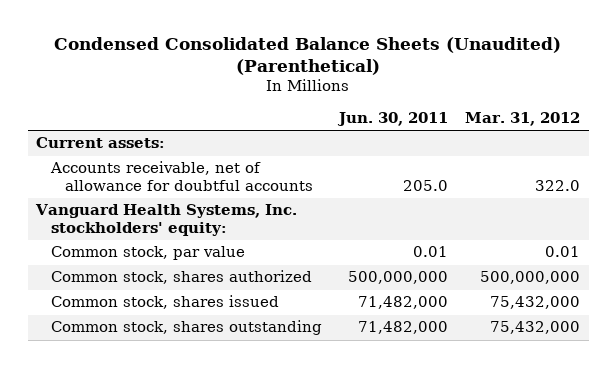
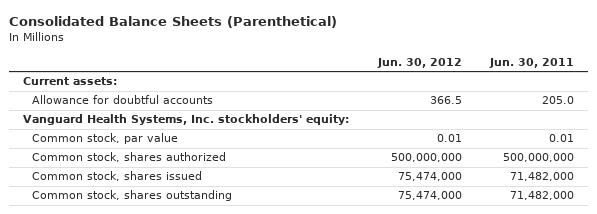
[54,37,562,76] Condensed Consolidated Balance Sheets (Unaudited) (Parenthetical) -> [9,16,338,29] Consolidated Balance Sheets (Parenthetical)
[465,112,581,127] Mar. 31, 2012 -> none
none -> [376,57,462,68] Jun. 30, 2012
[49,161,314,191] Accounts receivable, net of allowance for doubtful accounts -> [32,95,214,105] Allowance for doubtful accounts

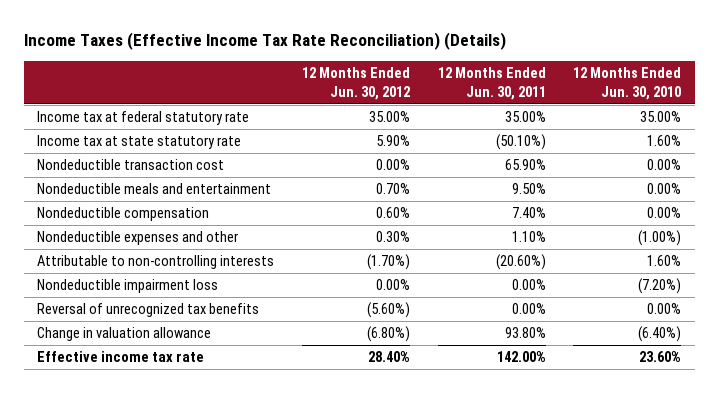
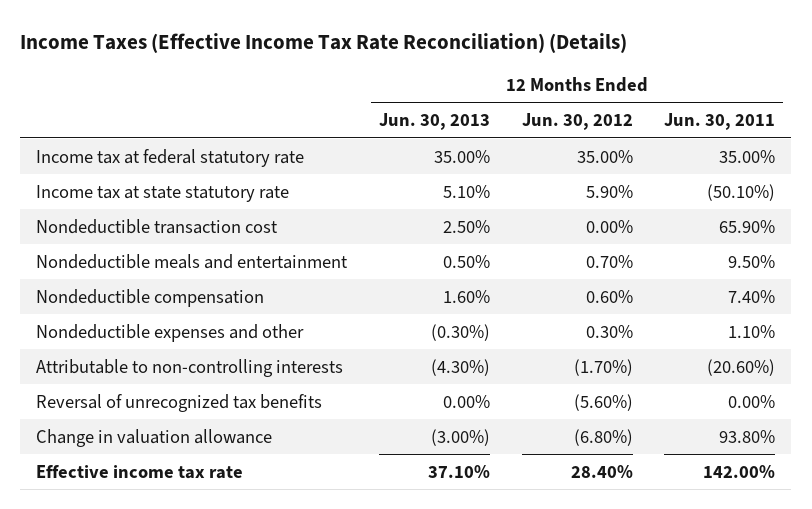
[573,67,682,101] 12 Months Ended Jun. 30, 2010 -> none
none -> [378,113,490,131] Jun. 30, 2013
[37,279,219,294] Nondeductible impairment loss -> none

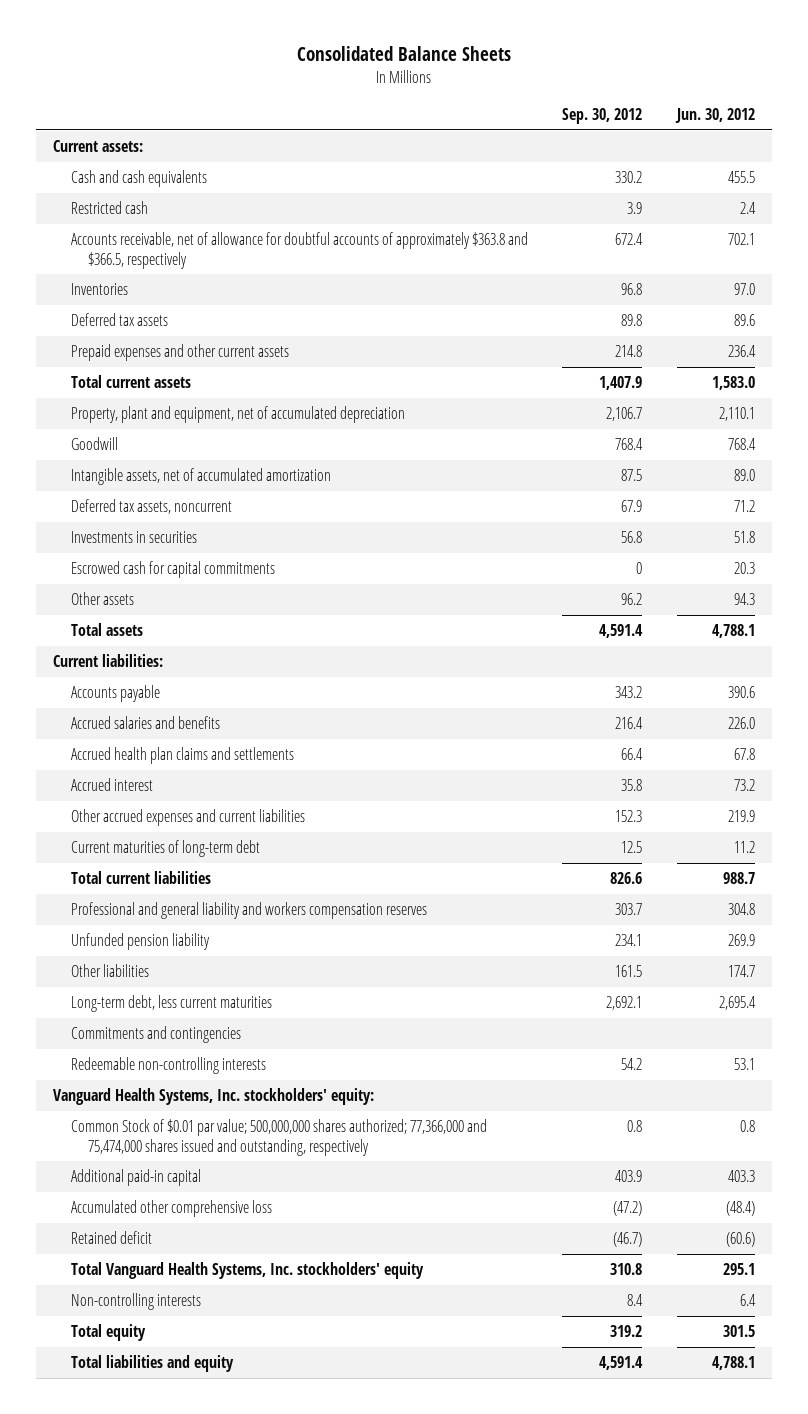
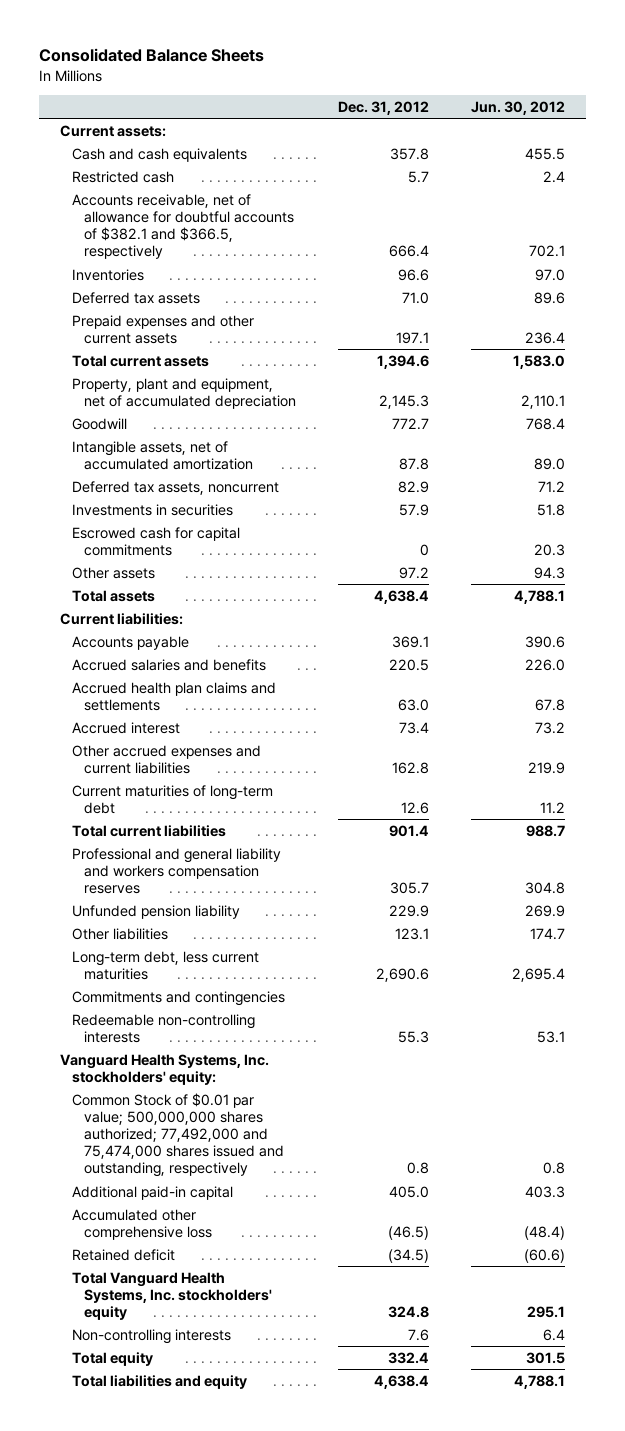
[562,107,643,124] Sep. 30, 2012 -> none
none -> [338,100,430,115] Dec. 31, 2012
[70,232,528,269] Accounts receivable, net of allowance for doubtful accounts of approximately $363.8 and $366.5, respectively -> [71,193,295,260] Accounts receivable, net of allowance for doubtful accounts of $382.1 and $366.5, respectively
[70,1119,487,1156] Common Stock of $0.01 par value; 500,000,000 shares authorized; 77,366,000 and 75,474,000 shares issued and outstanding, respectively -> [71,1092,285,1178] Common Stock of $0.01 par value; 500,000,000 shares authorized; 77,492,000 and 75,474,000 shares issued and outstanding, respectively

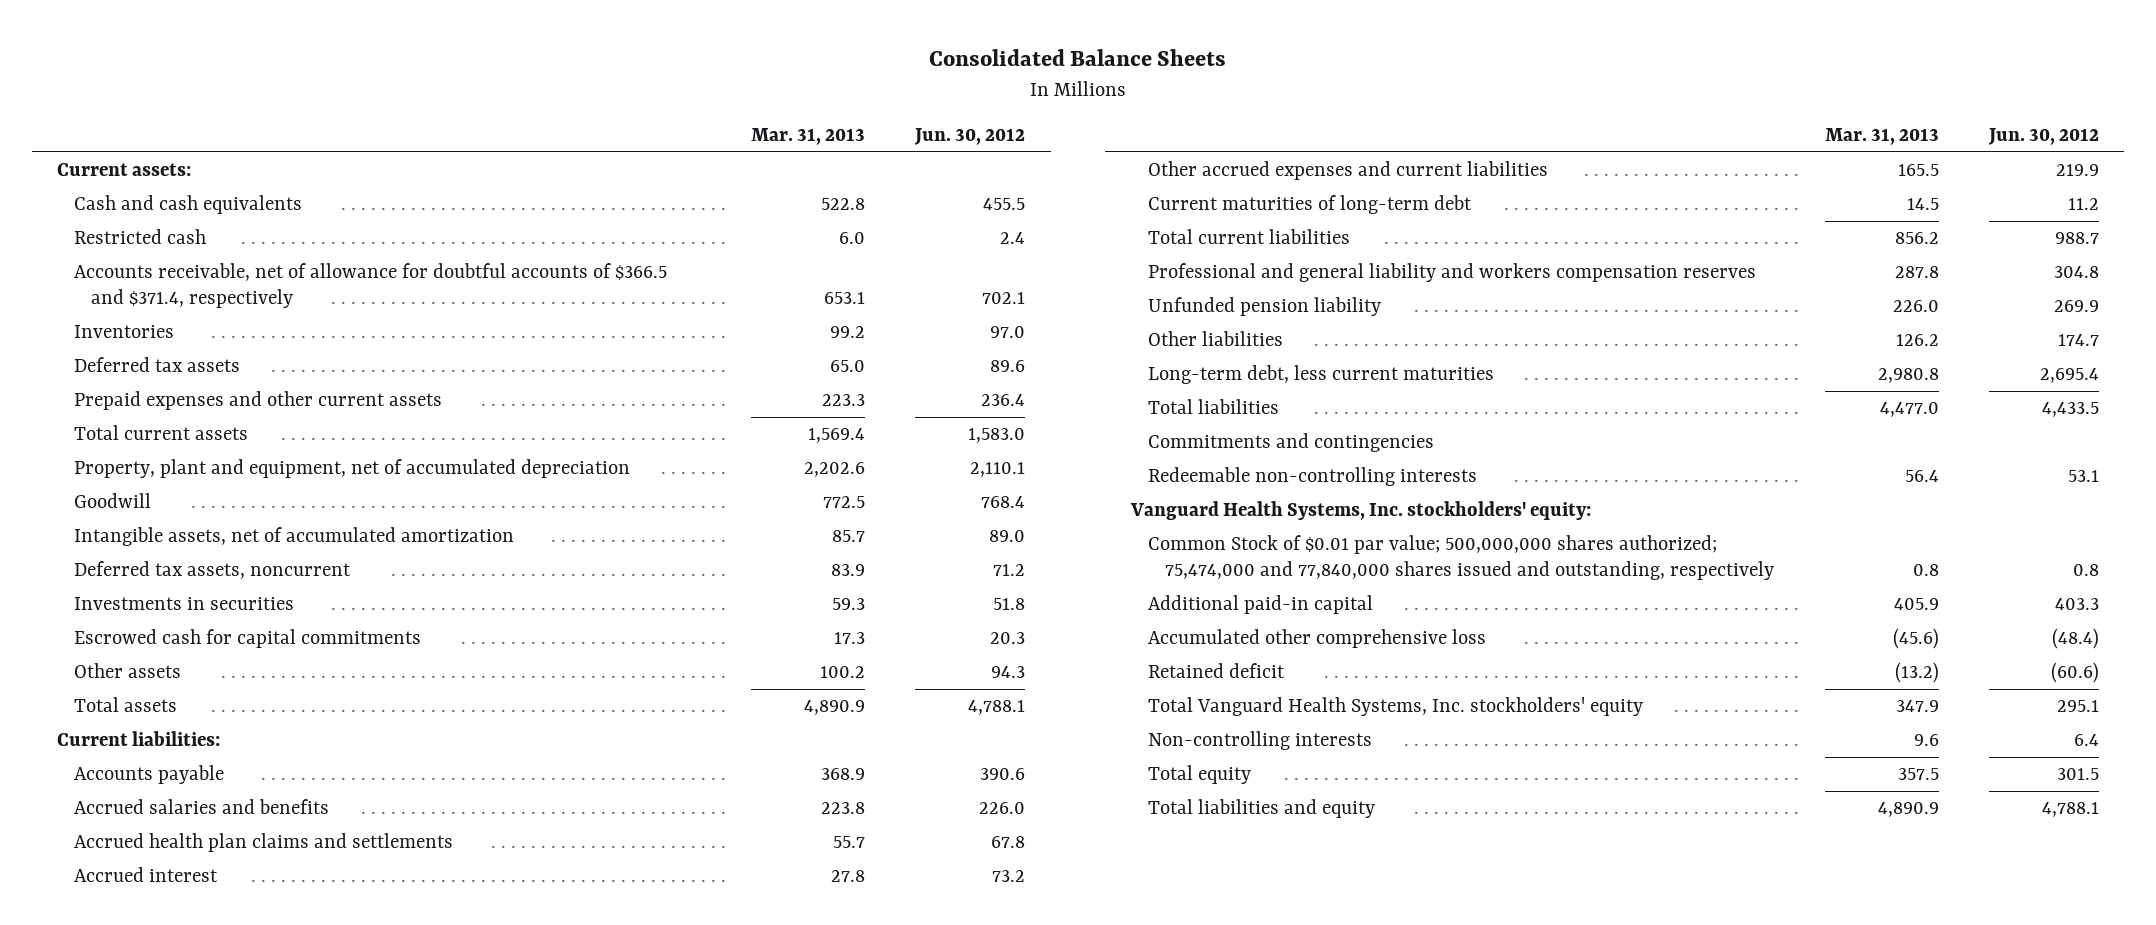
[338,100,430,115] Dec. 31, 2012 -> none
none -> [750,127,865,145] Mar. 31, 2013
[71,193,295,260] Accounts receivable, net of allowance for doubtful accounts of $382.1 and $366.5, respectively -> [74,263,668,309] Accounts receivable, net of allowance for doubtful accounts of $366.5 and $371.4, respectively
none -> [1147,399,1279,415] Total liabilities
[71,1092,285,1178] Common Stock of $0.01 par value; 500,000,000 shares authorized; 77,492,000 and 75,474,000 shares issued and outstanding, respectively -> [1147,535,1775,581] Common Stock of $0.01 par value; 500,000,000 shares authorized; 75,474,000 and 77,840,000 shares issued and outstanding, respectively

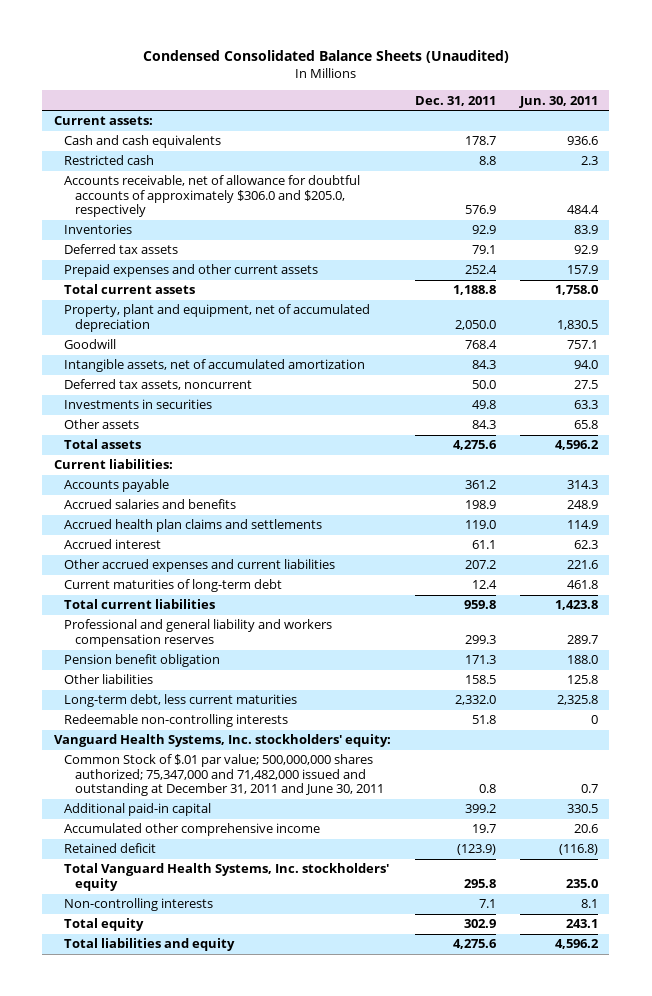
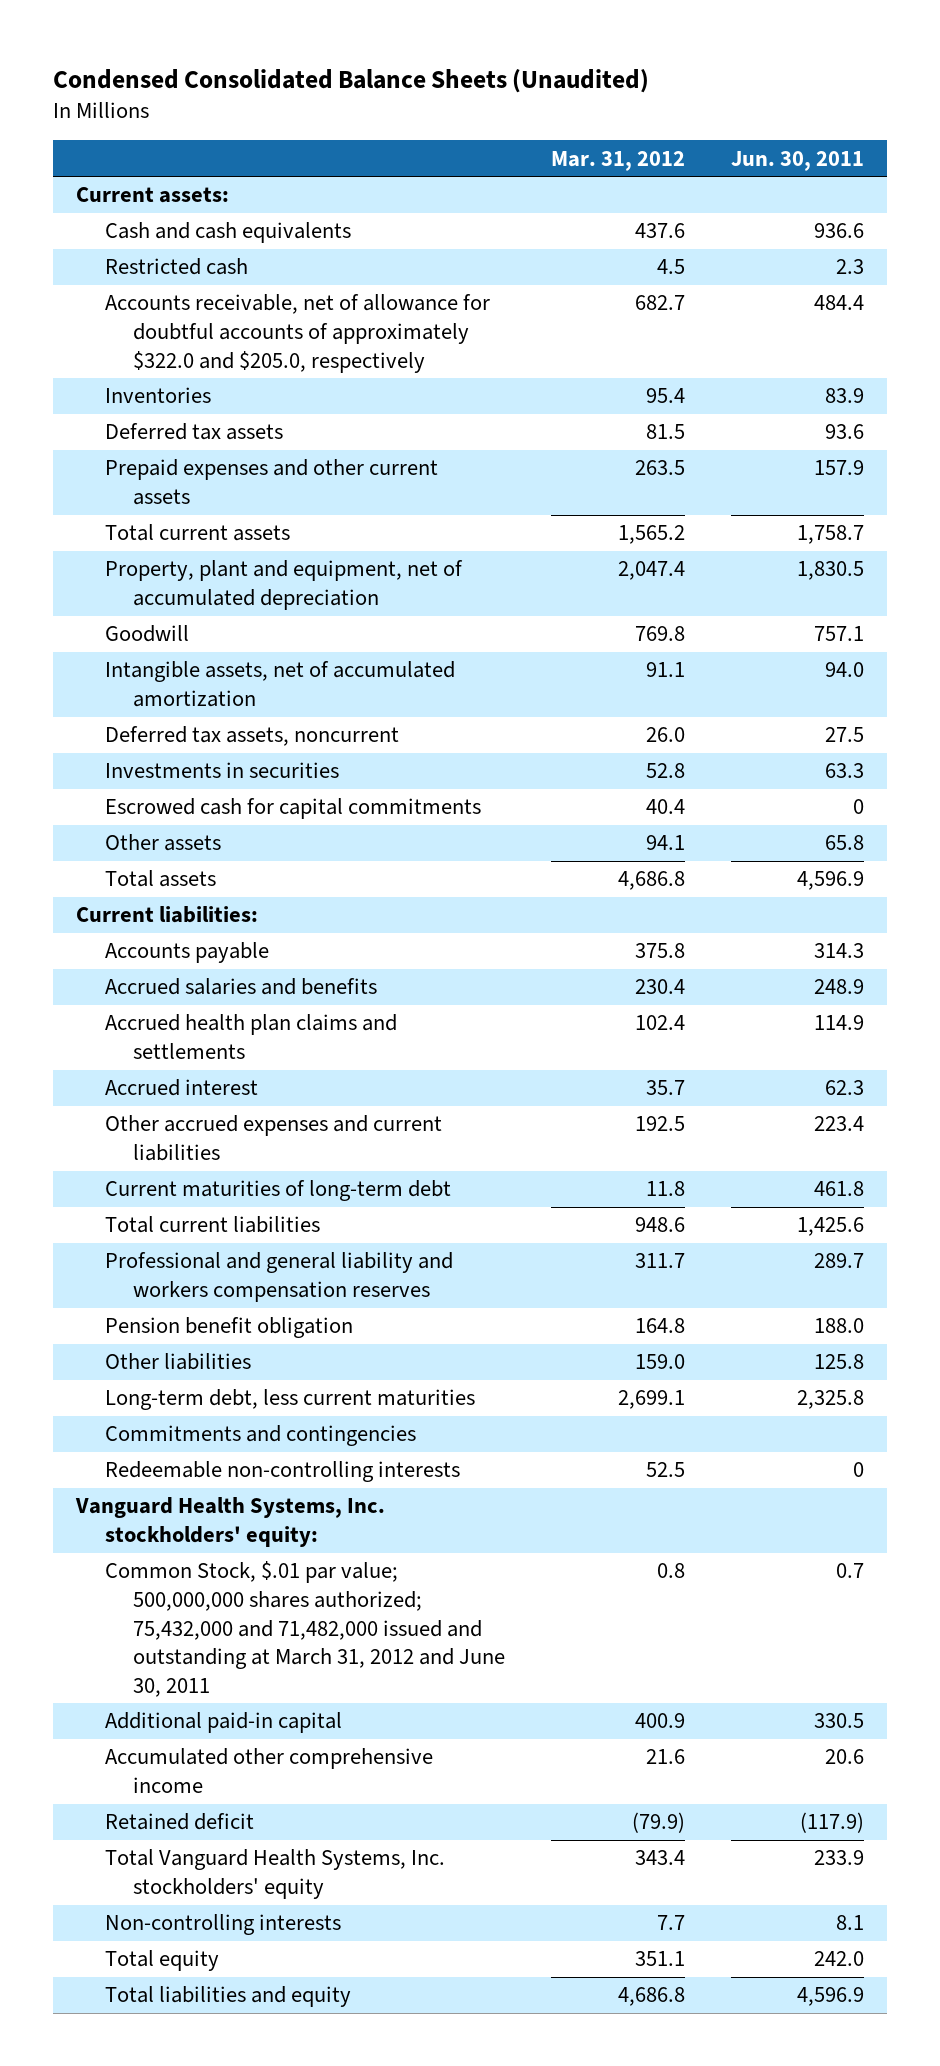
[414,95,496,106] Dec. 31, 2011 -> none
none -> [551,150,686,171] Mar. 31, 2012
[64,175,361,218] Accounts receivable, net of allowance for doubtful accounts of approximately $306.0 and $205.0, respectively -> [104,294,490,373] Accounts receivable, net of allowance for doubtful accounts of approximately $322.0 and $205.0, respectively
[573,245,598,255] 92.9 -> [825,424,865,440] 93.6
[554,285,598,296] 1,758.0 -> [797,525,865,545] 1,758.7
none -> [104,798,481,820] Escrowed cash for capital commitments
[554,440,599,451] 4,596.2 -> [797,871,865,891] 4,596.9
[566,560,598,570] 221.6 -> [814,1116,865,1132] 223.4
[554,600,598,611] 1,423.8 -> [797,1217,865,1237] 1,425.6
none -> [104,1425,416,1447] Commitments and contingencies
[64,754,384,797] Common Stock of $.01 par value; 500,000,000 shares authorized; 75,347,000 and 71,482,000 issued and outstanding at December 31, 2011 and June 30, 2011 -> [104,1561,505,1697] Common Stock, $.01 par value; 500,000,000 shares authorized; 75,432,000 and 71,482,000 issued and outstanding at March 31, 2012 and June 30, 2011
[558,844,598,856] (116.8) -> [800,1812,865,1834] (117.9)
[565,878,598,888] 235.0 -> [814,1850,865,1866] 233.9
[565,919,598,929] 243.1 -> [814,1951,865,1967] 242.0
[554,939,599,950] 4,596.2 -> [797,1987,865,2007] 4,596.9

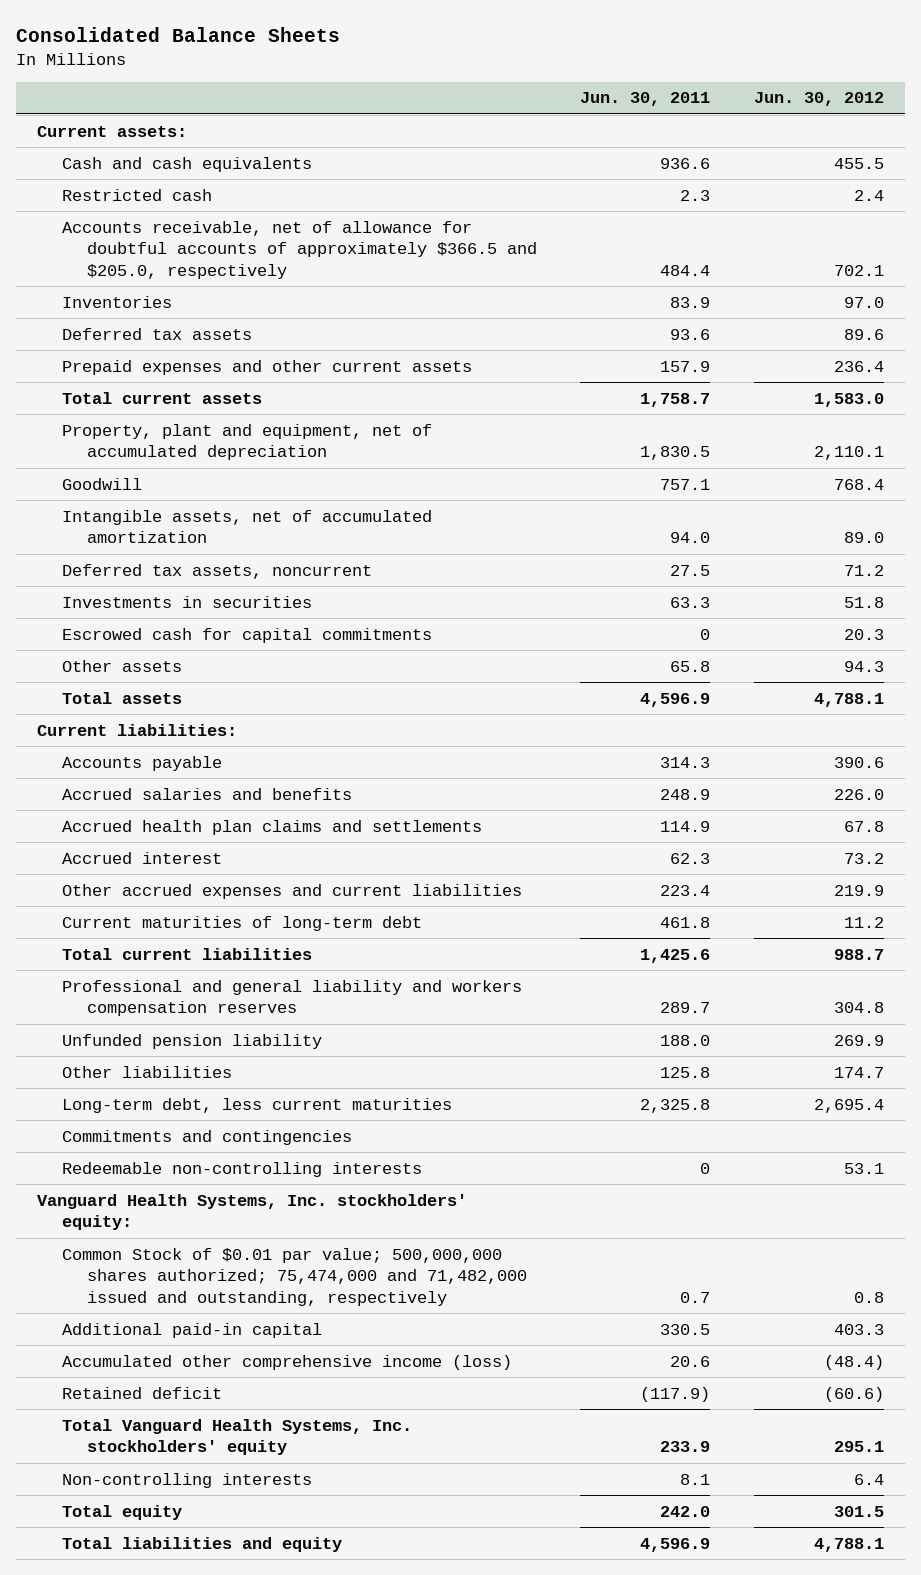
[53,68,650,93] Condensed Consolidated Balance Sheets (Unaudited) -> [15,26,340,42] Consolidated Balance Sheets
[551,150,686,171] Mar. 31, 2012 -> none
none -> [753,92,884,107] Jun. 30, 2012
[104,294,490,373] Accounts receivable, net of allowance for doubtful accounts of approximately $322.0 and $205.0, respectively -> [62,220,537,279] Accounts receivable, net of allowance for doubtful accounts of approximately $366.5 and $205.0, respectively
[104,1317,353,1339] Pension benefit obligation -> [62,1033,323,1049] Unfunded pension liability
[104,1561,505,1697] Common Stock, $.01 par value; 500,000,000 shares authorized; 75,432,000 and 71,482,000 issued and outstanding at March 31, 2012 and June 30, 2011 -> [62,1247,527,1306] Common Stock of $0.01 par value; 500,000,000 shares authorized; 75,474,000 and 71,482,000 issued and outstanding, respectively
[104,1748,433,1793] Accumulated other comprehensive income -> [62,1354,513,1370] Accumulated other comprehensive income (loss)

